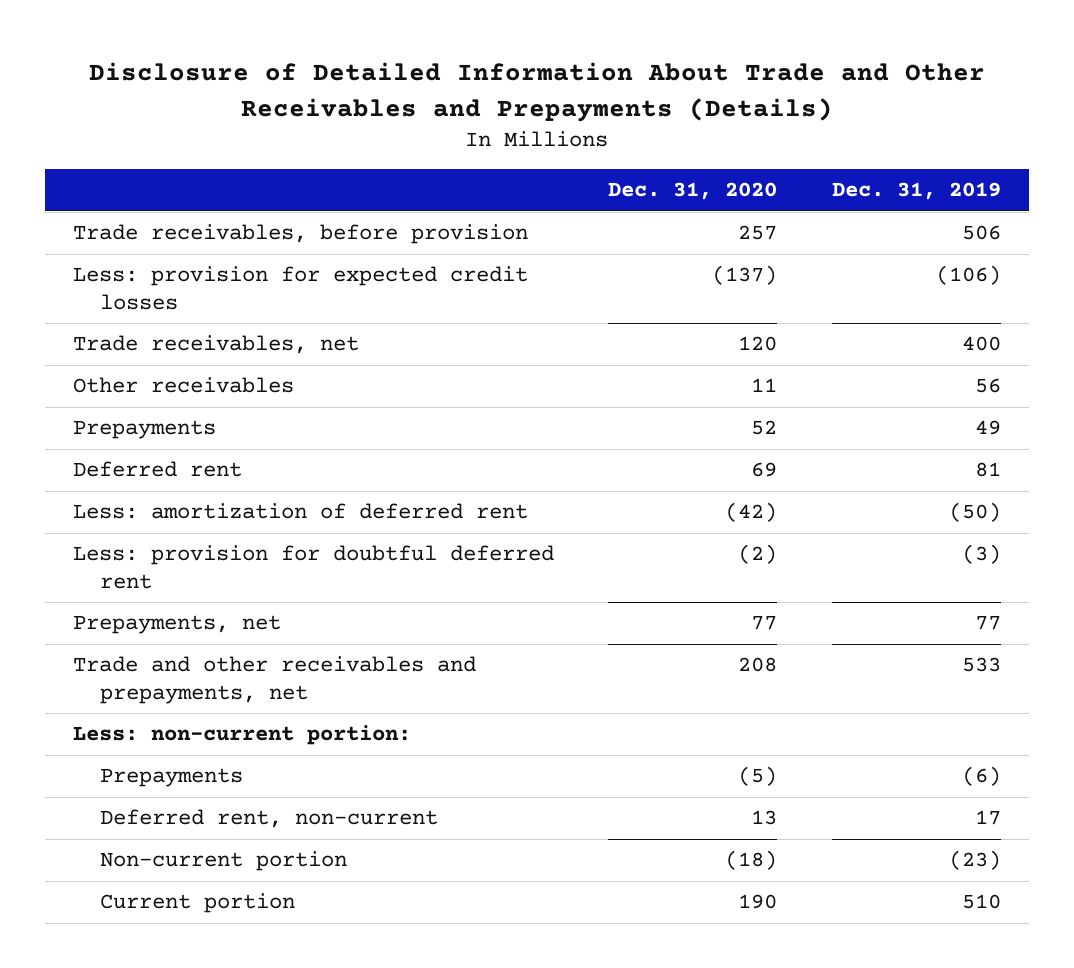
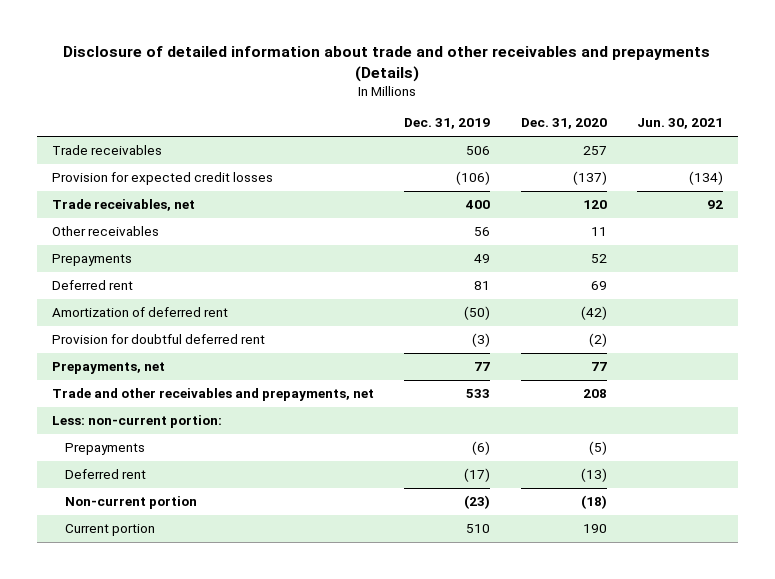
[88,62,985,122] Disclosure of Detailed Information About Trade and Other Receivables and Prepayments (Details) -> [63,46,711,82] Disclosure of detailed information about trade and other receivables and prepayments (Details)
none -> [636,118,723,130] Jun. 30, 2021
[72,224,528,245] Trade receivables, before provision -> [51,145,162,156] Trade receivables
[72,266,528,310] Less: provision for expected credit losses -> [51,172,273,186] Provision for expected credit losses
[72,503,528,520] Less: amortization of deferred rent -> [51,307,228,318] Amortization of deferred rent
[72,545,554,589] Less: provision for doubtful deferred rent -> [51,334,265,345] Provision for doubtful deferred rent
[99,809,438,829] Deferred rent, non-current -> [65,469,147,480] Deferred rent
[751,810,778,826] 13 -> [580,468,607,483] (13)
[975,810,1002,826] 17 -> [464,468,491,483] (17)

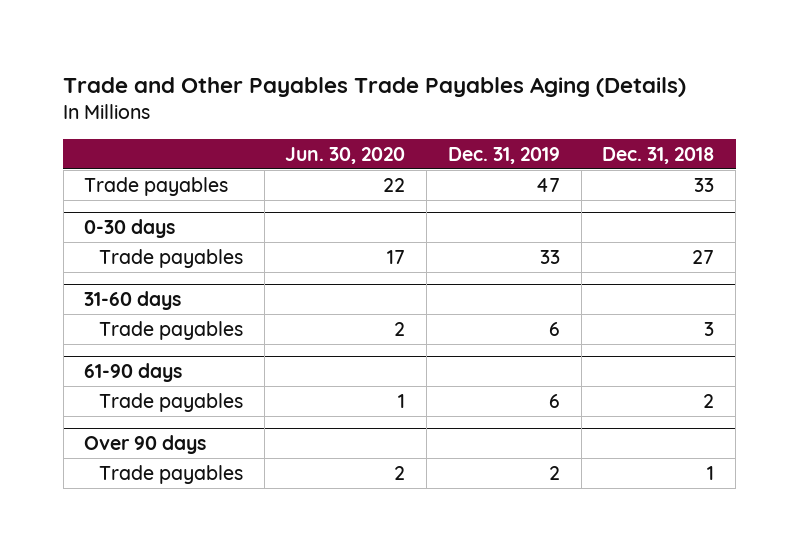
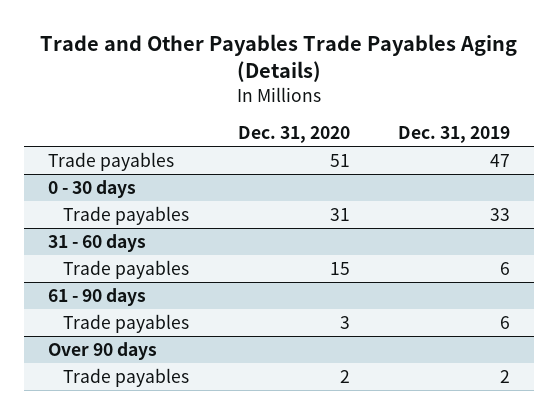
[285,146,406,164] Jun. 30, 2020 -> none
[602,146,715,164] Dec. 31, 2018 -> none
none -> [237,126,350,144] Dec. 31, 2020
[84,218,176,238] 0-30 days -> [48,179,137,198] 0 - 30 days
[84,290,182,310] 31-60 days -> [48,233,147,252] 31 - 60 days
[84,362,183,382] 61-90 days -> [48,287,147,306] 61 - 90 days

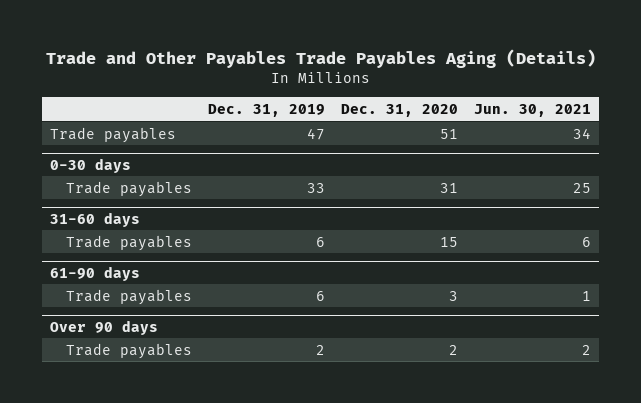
none -> [473,103,591,117] Jun. 30, 2021
[48,179,137,198] 0 - 30 days -> [50,157,132,173] 0-30 days
[48,233,147,252] 31 - 60 days -> [50,211,141,227] 31-60 days
[48,287,147,306] 61 - 90 days -> [50,265,141,281] 61-90 days

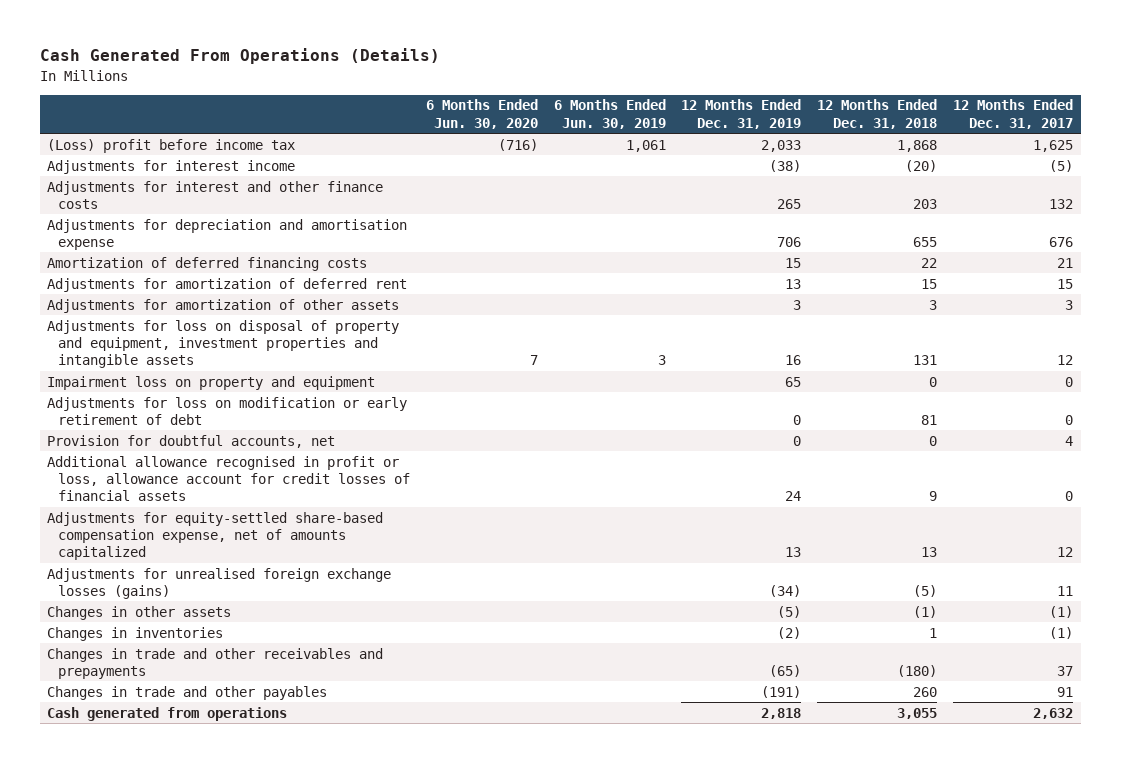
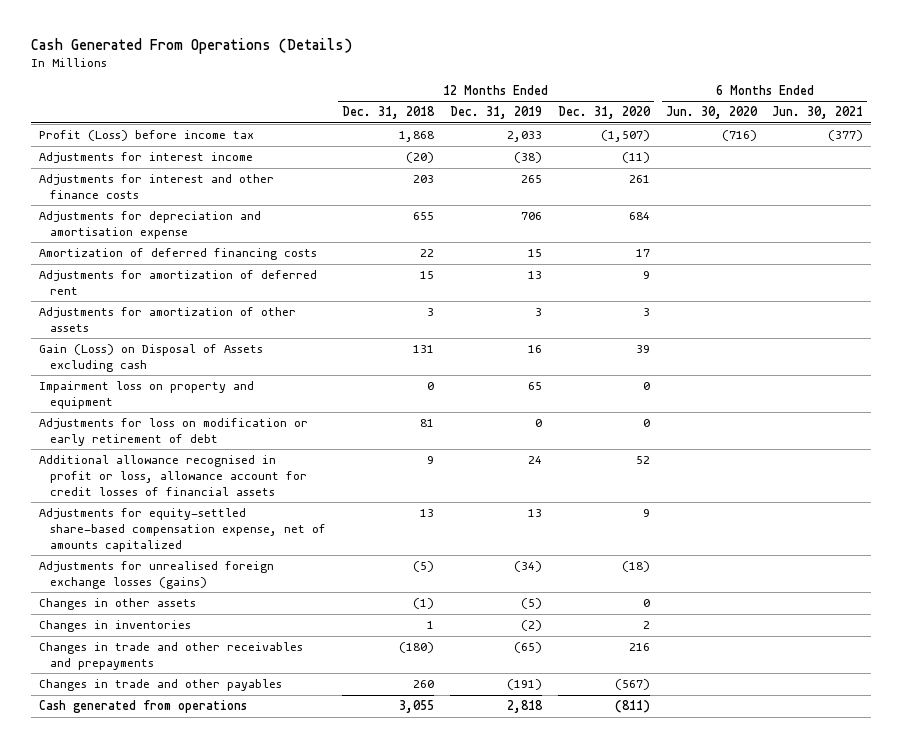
[553,99,666,129] 6 Months Ended Jun. 30, 2019 -> none
[953,99,1074,129] 12 Months Ended Dec. 31, 2017 -> none
none -> [557,106,651,120] Dec. 31, 2020
none -> [772,106,864,120] Jun. 30, 2021
[47,138,296,153] (Loss) profit before income tax -> [38,130,254,142] Profit (Loss) before income tax
[47,319,400,369] Adjustments for loss on disposal of property and equipment, investment properties and intangible assets -> none
none -> [38,344,263,372] Gain (Loss) on Disposal of Assets excluding cash
[47,434,336,448] Provision for doubtful accounts, net -> none

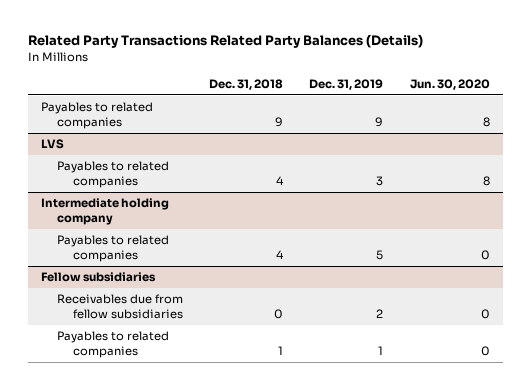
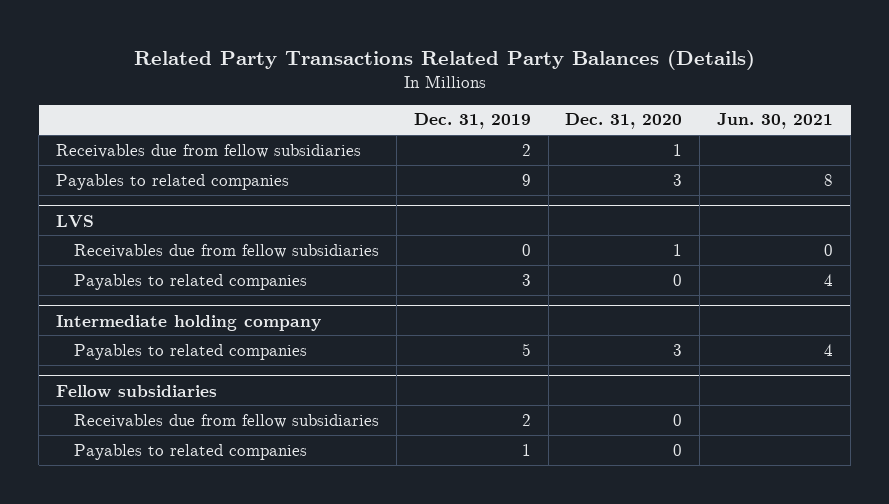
[209,78,284,90] Dec. 31, 2018 -> none
[409,78,490,90] Jun. 30, 2020 -> none
none -> [565,113,683,130] Dec. 31, 2020
none -> [717,113,834,130] Jun. 30, 2021
none -> [56,143,362,158] Receivables due from fellow subsidiaries
none -> [73,243,379,258] Receivables due from fellow subsidiaries

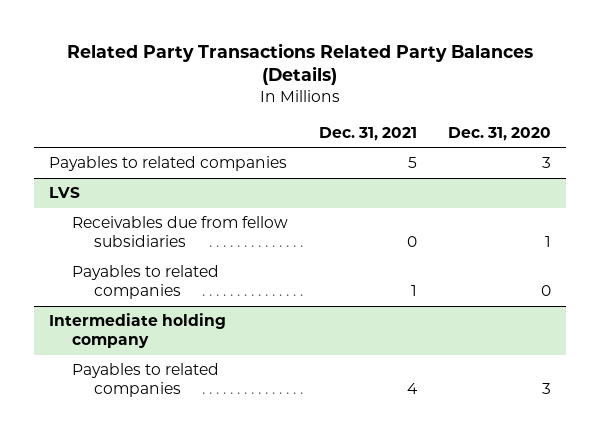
[413,113,531,130] Dec. 31, 2019 -> none
[717,113,834,130] Jun. 30, 2021 -> none
none -> [318,126,417,141] Dec. 31, 2021
[56,143,362,158] Receivables due from fellow subsidiaries -> none
[56,384,218,398] Fellow subsidiaries -> none
[73,413,379,428] Receivables due from fellow subsidiaries -> none
[73,443,307,460] Payables to related companies -> none

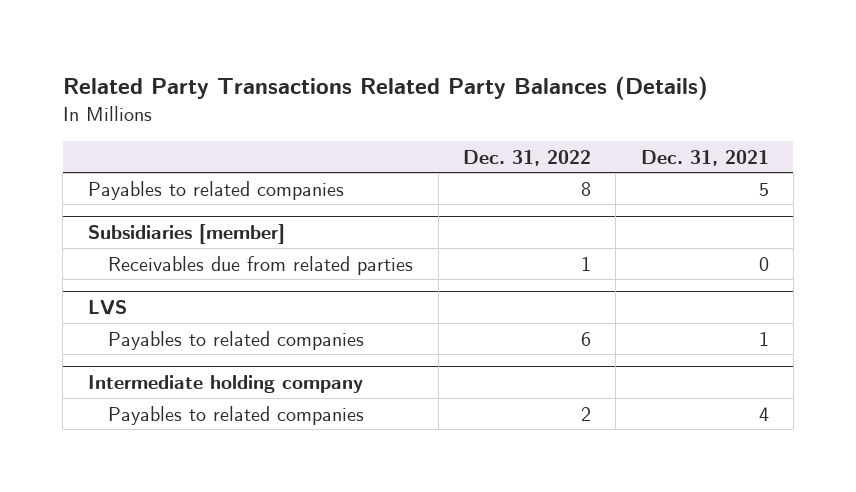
[447,126,551,141] Dec. 31, 2020 -> none
none -> [462,149,591,166] Dec. 31, 2022
none -> [87,224,285,245] Subsidiaries [member]
none -> [108,255,414,275] Receivables due from related parties
[71,216,288,247] Receivables due from fellow subsidiaries -> none

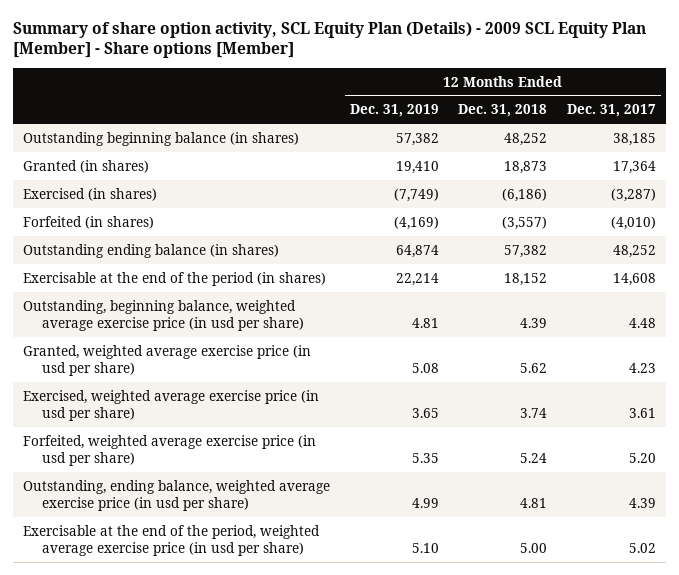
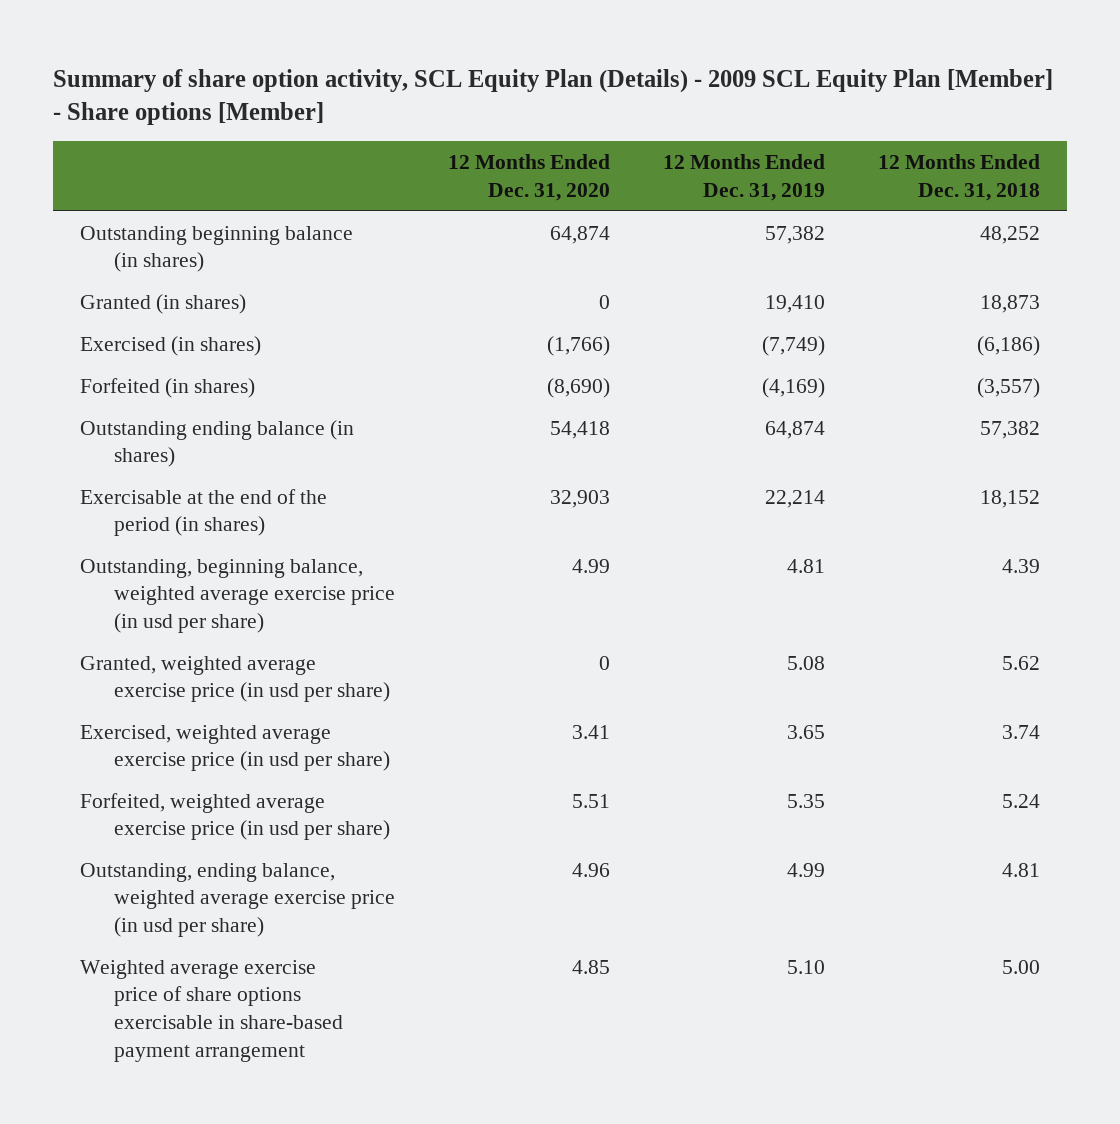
[567,104,657,118] Dec. 31, 2017 -> none
none -> [448,154,611,201] 12 Months Ended Dec. 31, 2020
[22,524,320,556] Exercisable at the end of the period, weighted average exercise price (in usd per share) -> [80,959,343,1062] Weighted average exercise price of share options exercisable in share-based payment arrangement

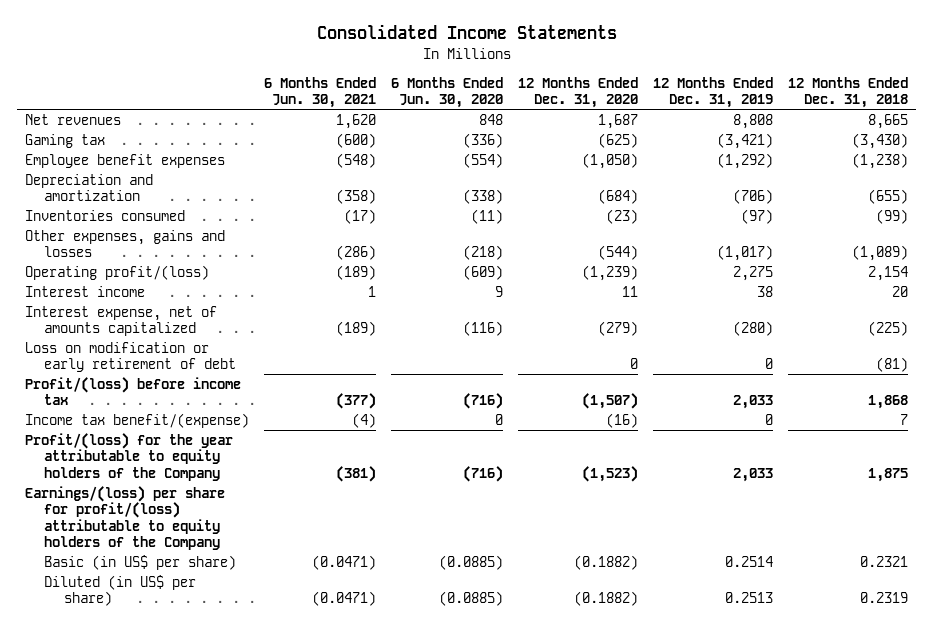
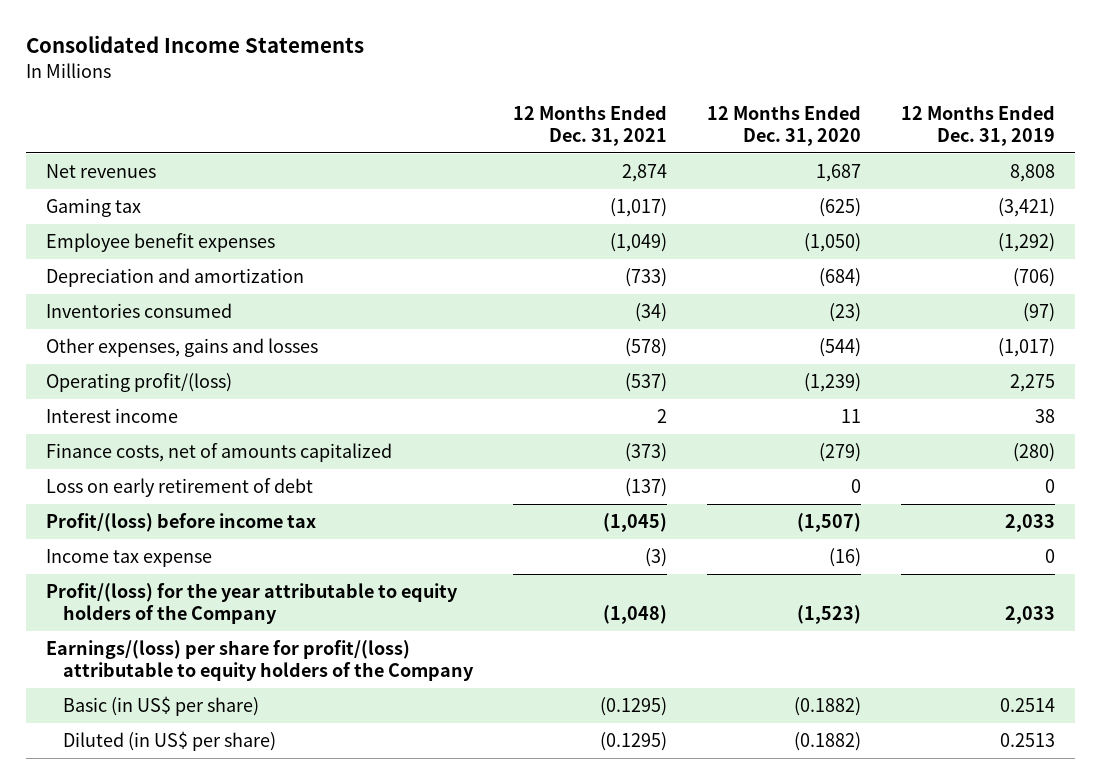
[263,76,376,109] 6 Months Ended Jun. 30, 2021 -> none
[390,76,503,109] 6 Months Ended Jun. 30, 2020 -> none
[788,76,909,109] 12 Months Ended Dec. 31, 2018 -> none
none -> [513,104,668,146] 12 Months Ended Dec. 31, 2021
[24,305,217,337] Interest expense, net of amounts capitalized -> [45,443,392,463] Finance costs, net of amounts capitalized
[24,341,237,373] Loss on modification or early retirement of debt -> [45,478,313,498] Loss on early retirement of debt
[24,412,249,428] Income tax benefit/(expense) -> [45,549,212,568] Income tax expense

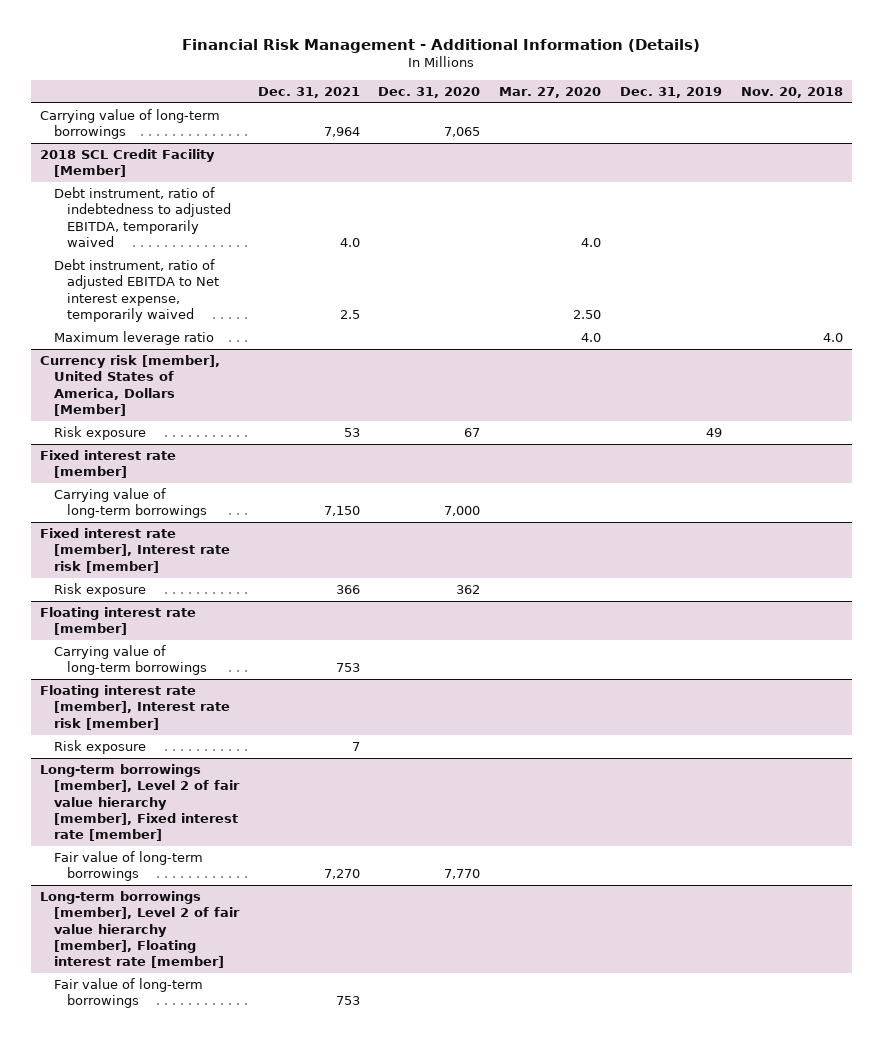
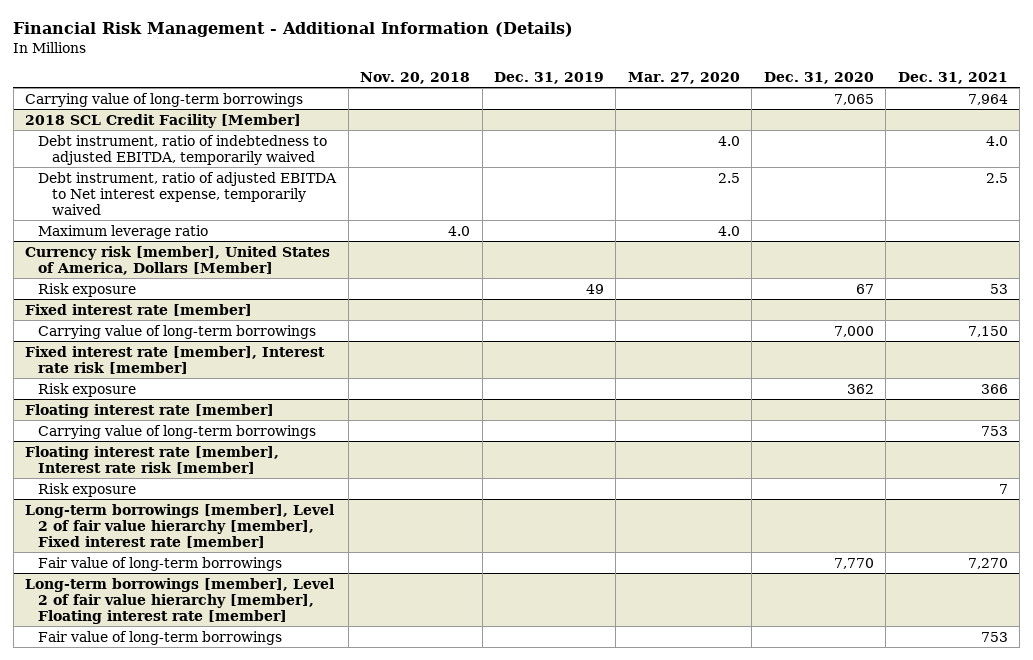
[573,309,602,319] 2.50 -> [717,172,740,183] 2.5

